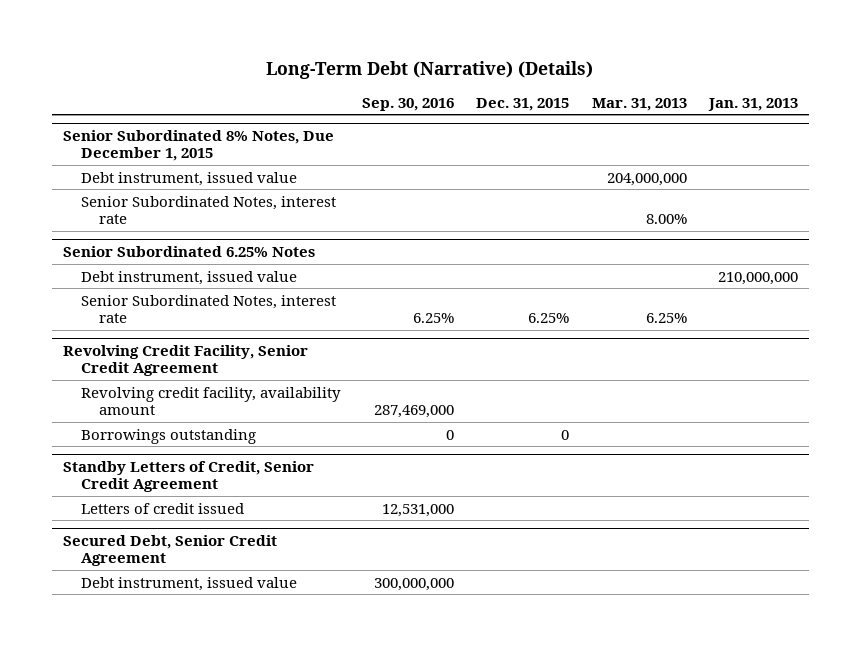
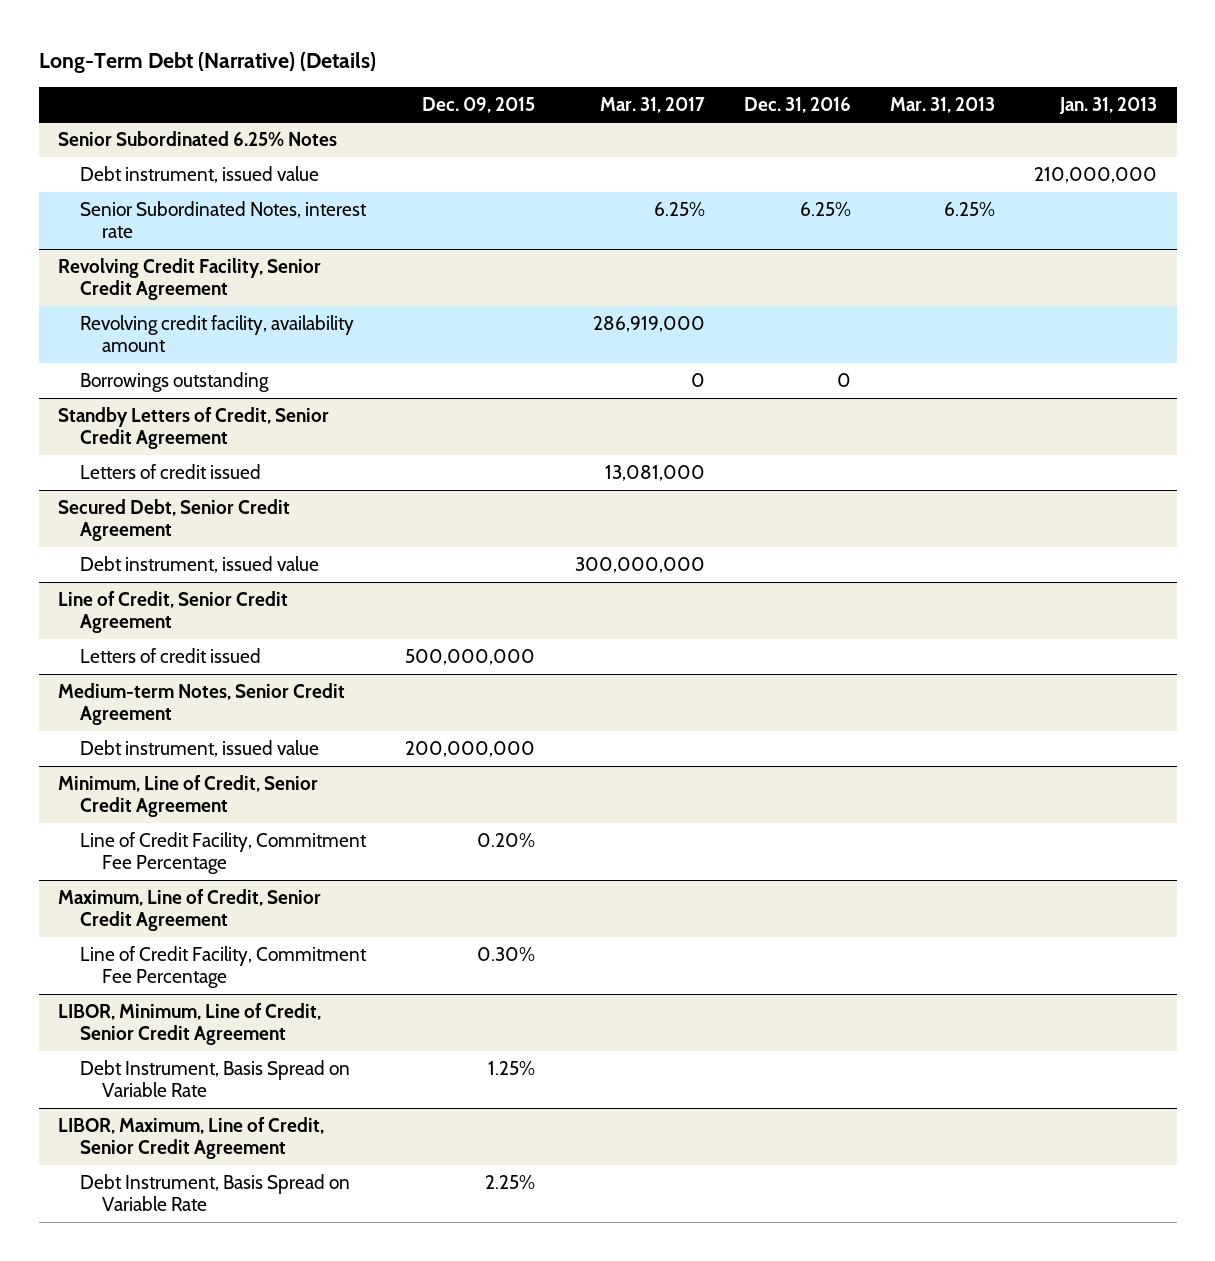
[362,97,455,111] Sep. 30, 2016 -> none
[476,97,570,111] Dec. 31, 2015 -> none
none -> [422,96,536,113] Dec. 09, 2015
none -> [599,96,705,113] Mar. 31, 2017
none -> [743,96,851,113] Dec. 31, 2016
[62,130,334,162] Senior Subordinated 8% Notes, Due December 1, 2015 -> none
[80,171,297,186] Debt instrument, issued value -> none
[80,195,336,224] Senior Subordinated Notes, interest rate -> none
none -> [58,590,289,633] Line of Credit, Senior Credit Agreement
none -> [80,647,262,663] Letters of credit issued
none -> [58,682,346,725] Medium-term Notes, Senior Credit Agreement
none -> [80,739,320,757] Debt instrument, issued value
none -> [58,774,319,817] Minimum, Line of Credit, Senior Credit Agreement
none -> [80,831,368,874] Line of Credit Facility, Commitment Fee Percentage
none -> [58,888,322,931] Maximum, Line of Credit, Senior Credit Agreement
none -> [80,945,368,988] Line of Credit Facility, Commitment Fee Percentage
none -> [58,1002,322,1045] LIBOR, Minimum, Line of Credit, Senior Credit Agreement
none -> [80,1059,351,1097] Debt Instrument, Basis Spread on Variable Rate
none -> [58,1116,325,1159] LIBOR, Maximum, Line of Credit, Senior Credit Agreement
none -> [80,1173,351,1211] Debt Instrument, Basis Spread on Variable Rate

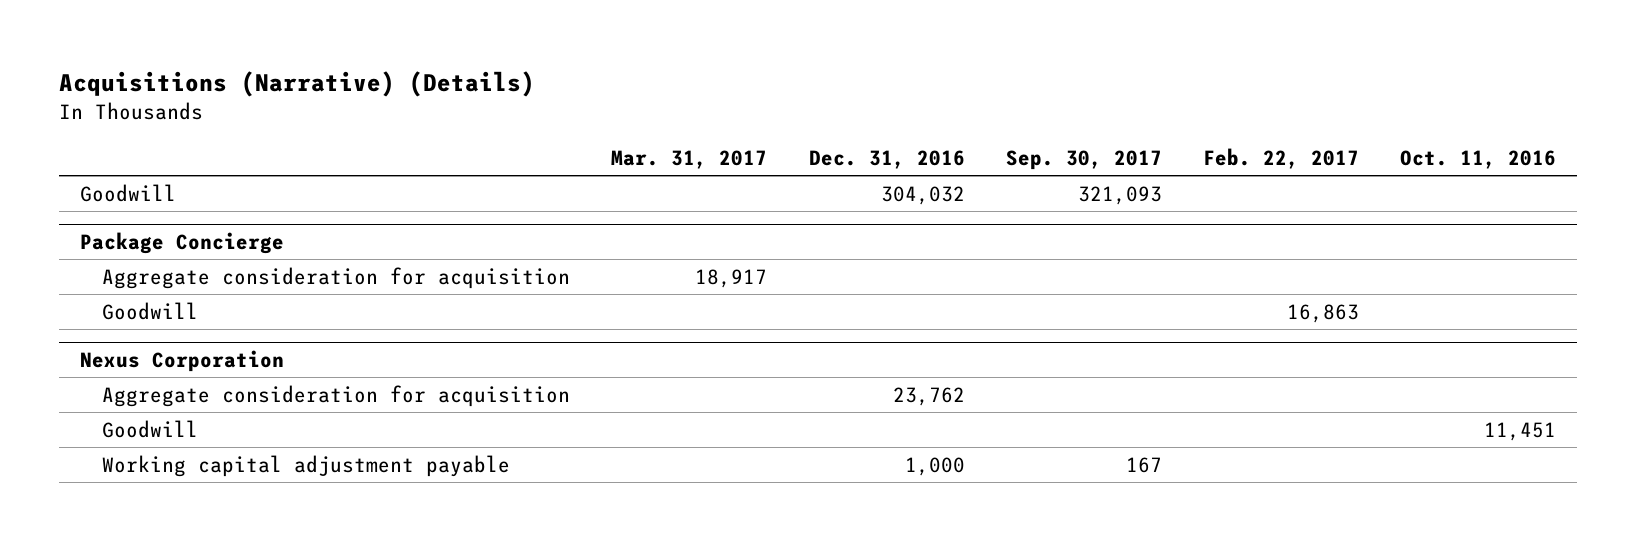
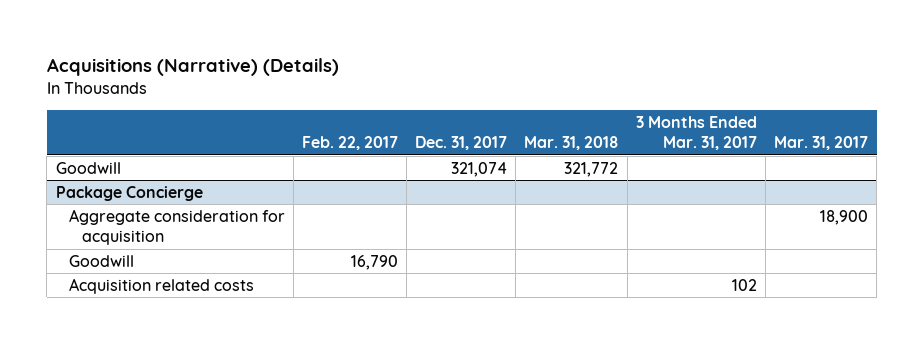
[808,149,965,169] Dec. 31, 2016 -> none
[1005,149,1162,170] Sep. 30, 2017 -> none
[1400,149,1557,169] Oct. 11, 2016 -> none
none -> [415,136,508,151] Dec. 31, 2017
none -> [524,136,619,151] Mar. 31, 2018
none -> [635,116,757,151] 3 Months Ended Mar. 31, 2017
[79,350,284,373] Nexus Corporation -> none
[102,384,571,407] Aggregate consideration for acquisition -> none
[102,419,199,438] Goodwill -> none
[102,454,511,477] Working capital adjustment payable -> none
[695,268,768,288] 18,917 -> [819,209,868,225] 18,900
[1286,303,1359,323] 16,863 -> [351,254,399,270] 16,790
none -> [68,277,254,294] Acquisition related costs

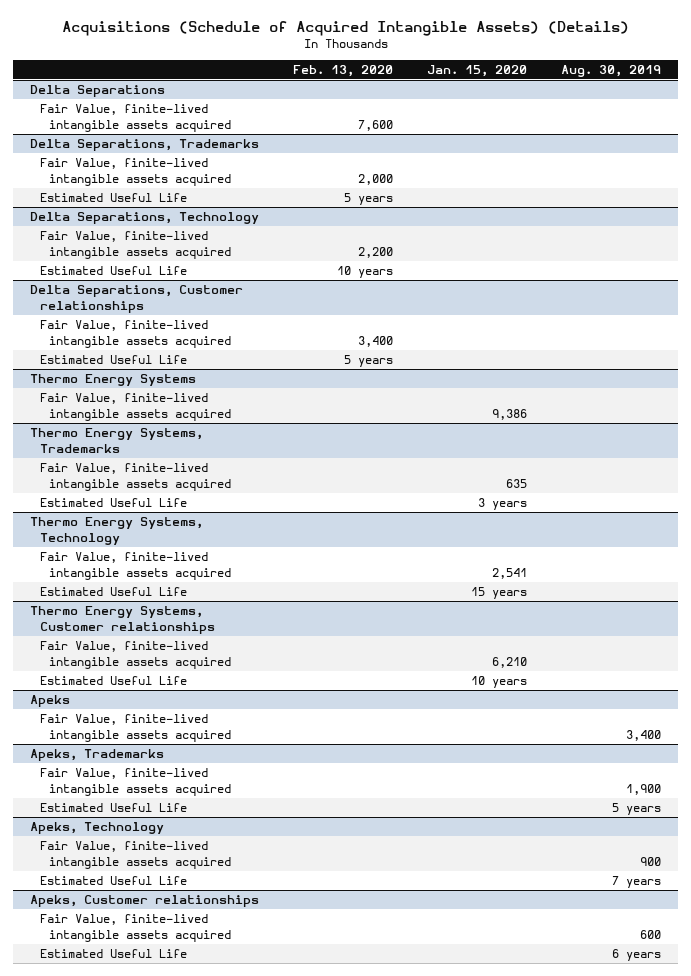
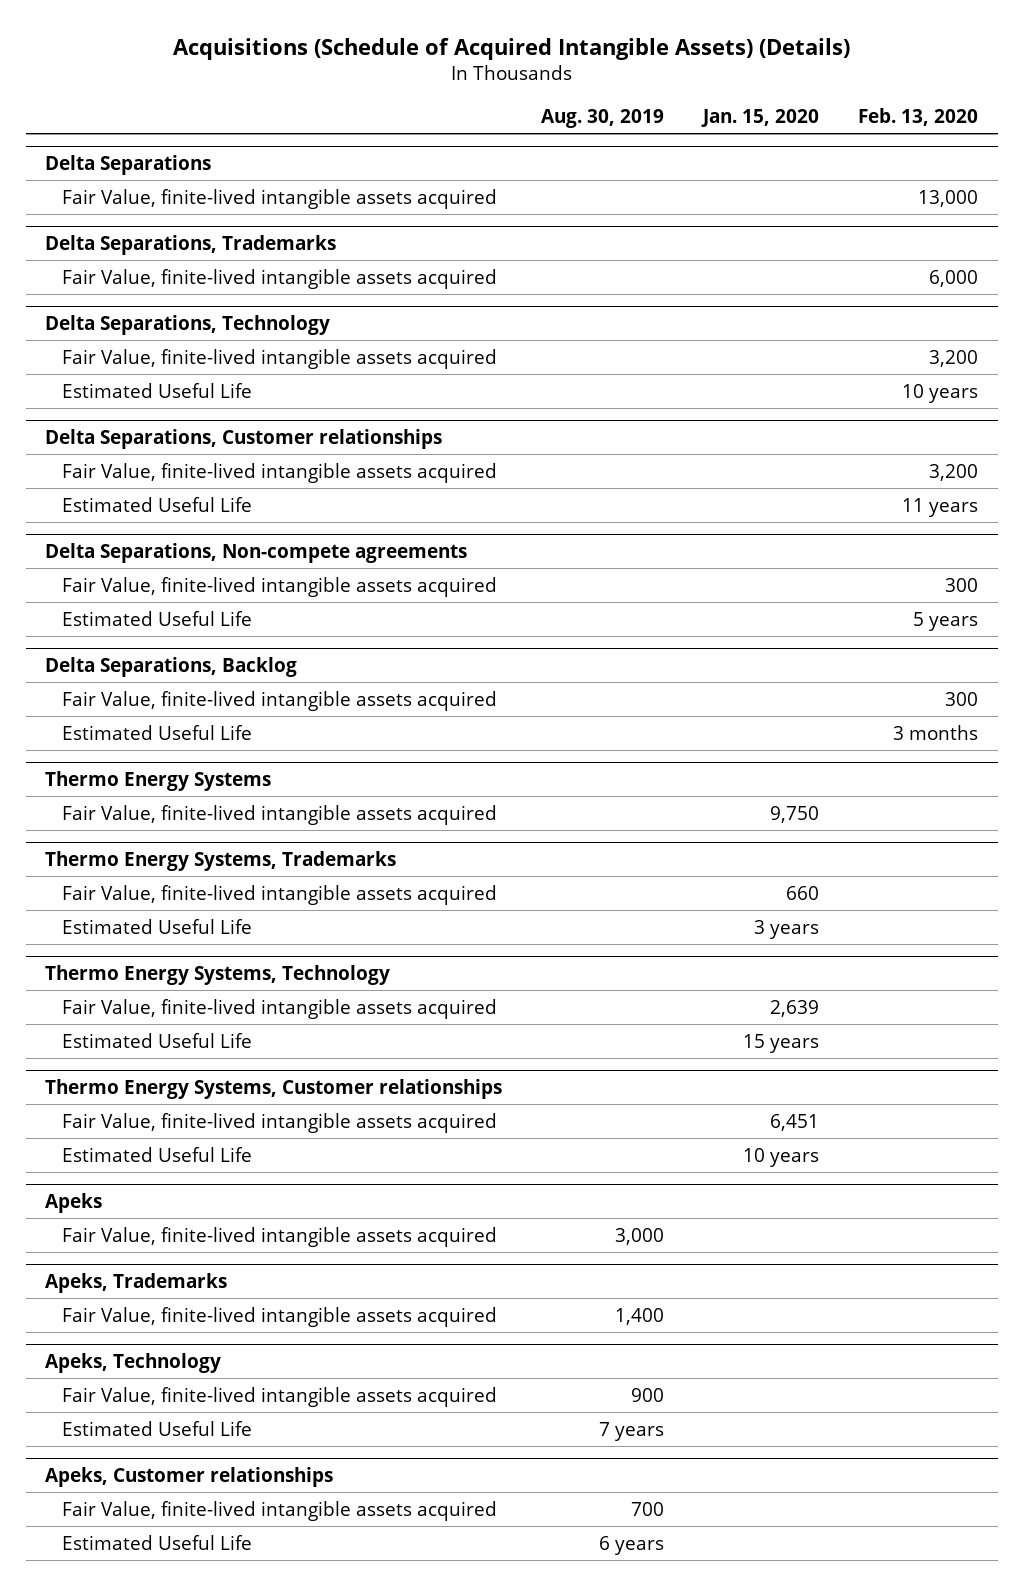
[358,119,394,131] 7,600 -> [918,189,979,207] 13,000
[39,193,187,203] Estimated Useful Life -> none
[358,173,394,185] 2,000 -> [929,269,979,287] 6,000
[358,246,394,258] 2,200 -> [929,349,979,367] 3,200
[358,335,394,347] 3,400 -> [929,463,979,481] 3,200
[344,355,394,368] 5 years -> [902,497,979,517] 11 years
none -> [45,542,468,563] Delta Separations, Non-compete agreements
none -> [61,576,497,597] Fair Value, finite-lived intangible assets acquired
none -> [61,610,252,626] Estimated Useful Life
none -> [45,656,298,677] Delta Separations, Backlog
none -> [61,690,497,711] Fair Value, finite-lived intangible assets acquired
none -> [61,724,252,740] Estimated Useful Life
[492,408,528,420] 9,386 -> [770,805,820,823] 9,750
[506,478,528,488] 635 -> [786,885,820,900] 660
[492,567,528,579] 2,541 -> [770,999,820,1017] 2,639
[492,656,528,668] 6,210 -> [770,1113,820,1131] 6,451
[626,729,662,741] 3,400 -> [615,1227,665,1245] 3,000
[39,803,187,813] Estimated Useful Life -> none
[626,783,662,795] 1,900 -> [615,1307,665,1325] 1,400
[640,929,662,939] 600 -> [631,1501,665,1516] 700

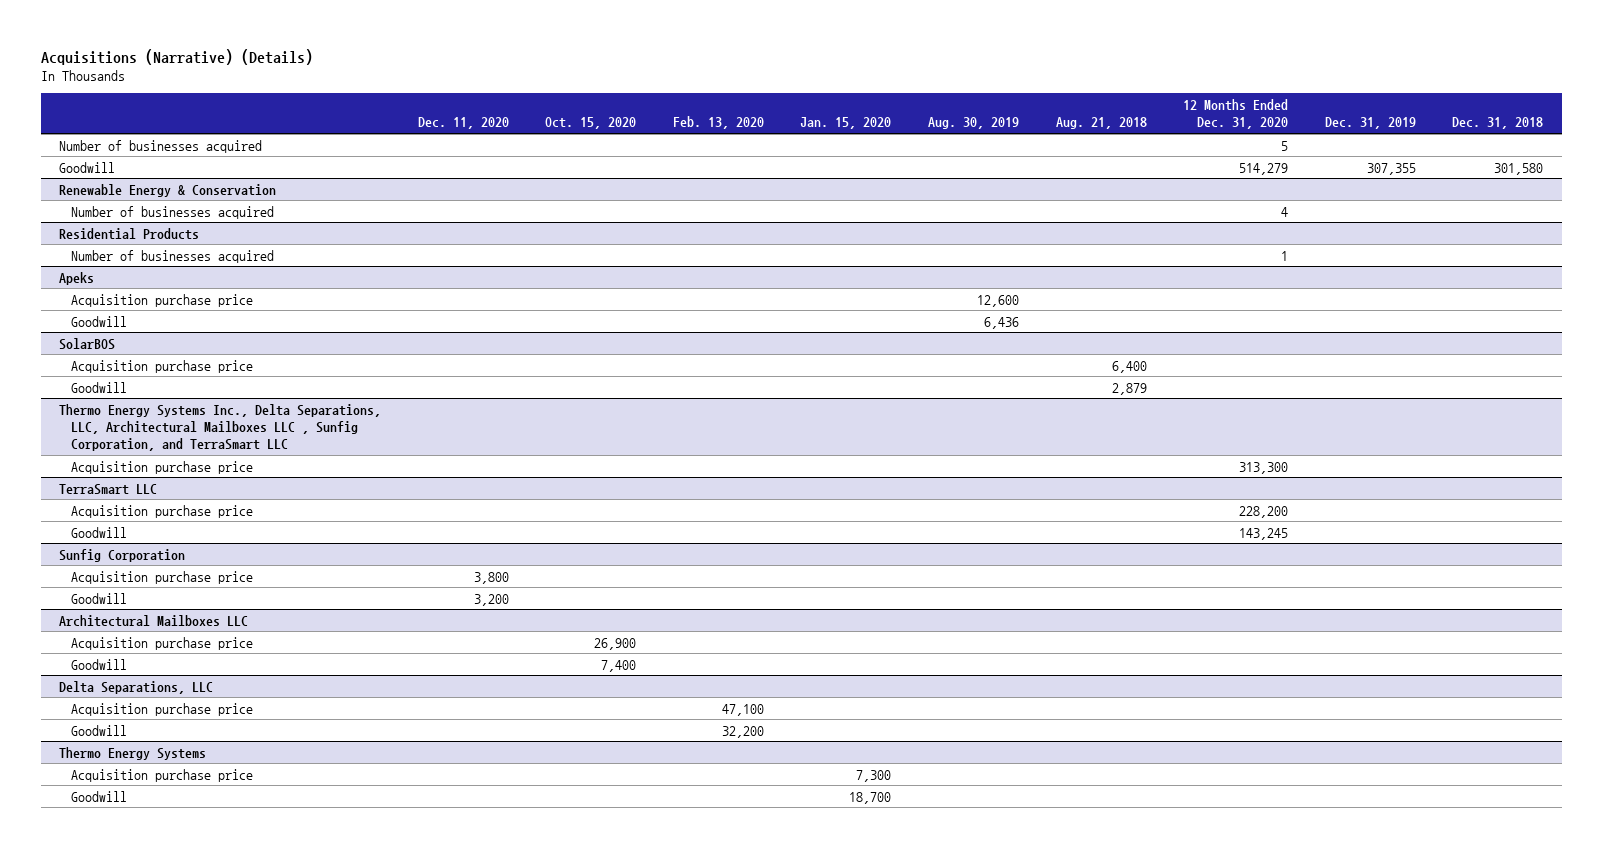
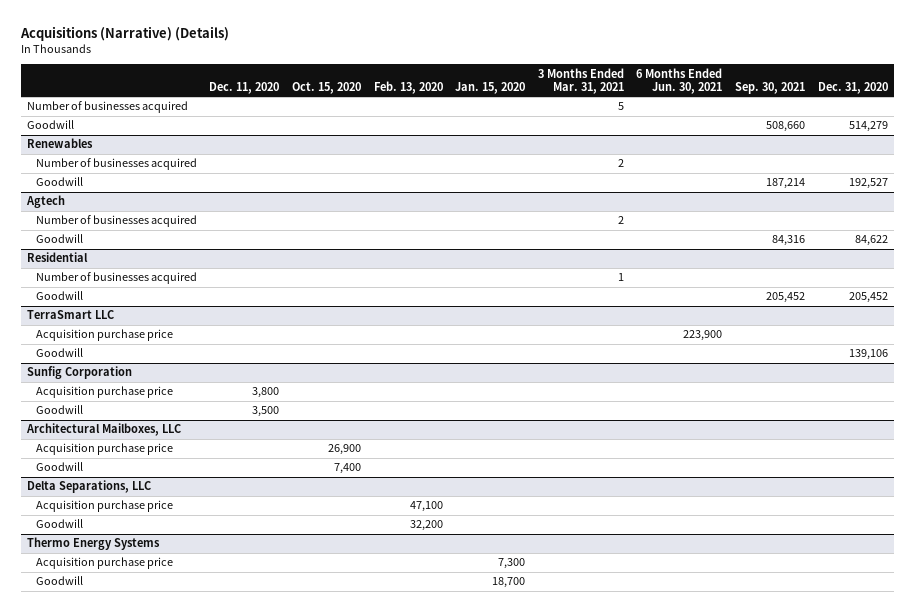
[927,117,1019,130] Aug. 30, 2019 -> none
[1055,117,1147,130] Aug. 21, 2018 -> none
[1183,98,1289,130] 12 Months Ended Dec. 31, 2020 -> none
[1324,117,1416,130] Dec. 31, 2019 -> none
[1452,117,1544,130] Dec. 31, 2018 -> none
none -> [537,67,624,95] 3 Months Ended Mar. 31, 2021
none -> [636,67,723,95] 6 Months Ended Jun. 30, 2021
none -> [734,82,805,95] Sep. 30, 2021
none -> [817,82,888,95] Dec. 31, 2020
[58,183,276,197] Renewable Energy & Conservation -> [27,138,94,149] Renewables
none -> [35,177,83,187] Goodwill
none -> [26,195,66,209] Agtech
none -> [35,215,197,228] Number of businesses acquired
none -> [35,234,83,244] Goodwill
[58,227,199,240] Residential Products -> [27,252,89,263] Residential
[58,271,94,285] Apeks -> none
[71,293,254,307] Acquisition purchase price -> none
[71,315,128,327] Goodwill -> none
[58,337,115,350] SolarBOS -> none
[71,359,254,373] Acquisition purchase price -> none
[71,381,128,393] Goodwill -> none
[58,403,381,452] Thermo Energy Systems Inc., Delta Separations, LLC, Architectural Mailboxes LLC , Sunfig Corporation, and TerraSmart LLC -> none
[71,460,254,474] Acquisition purchase price -> none
none -> [35,291,83,301] Goodwill
[473,593,509,606] 3,200 -> [252,406,280,418] 3,500
[58,614,248,627] Architectural Mailboxes LLC -> [26,423,182,437] Architectural Mailboxes, LLC

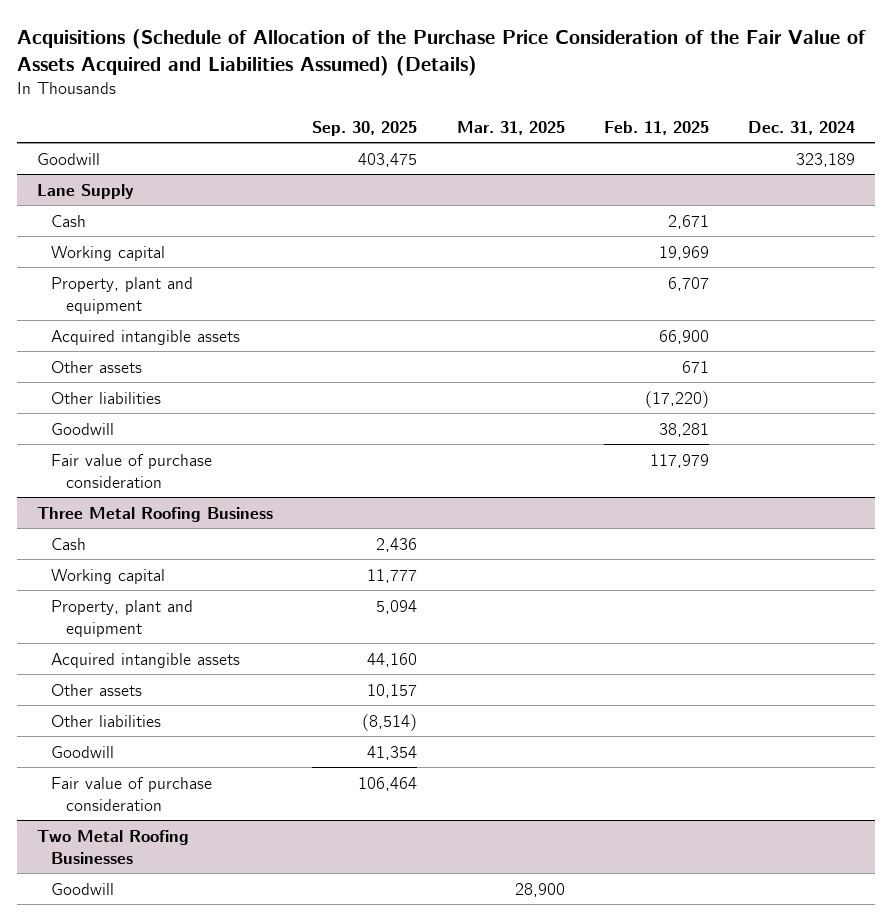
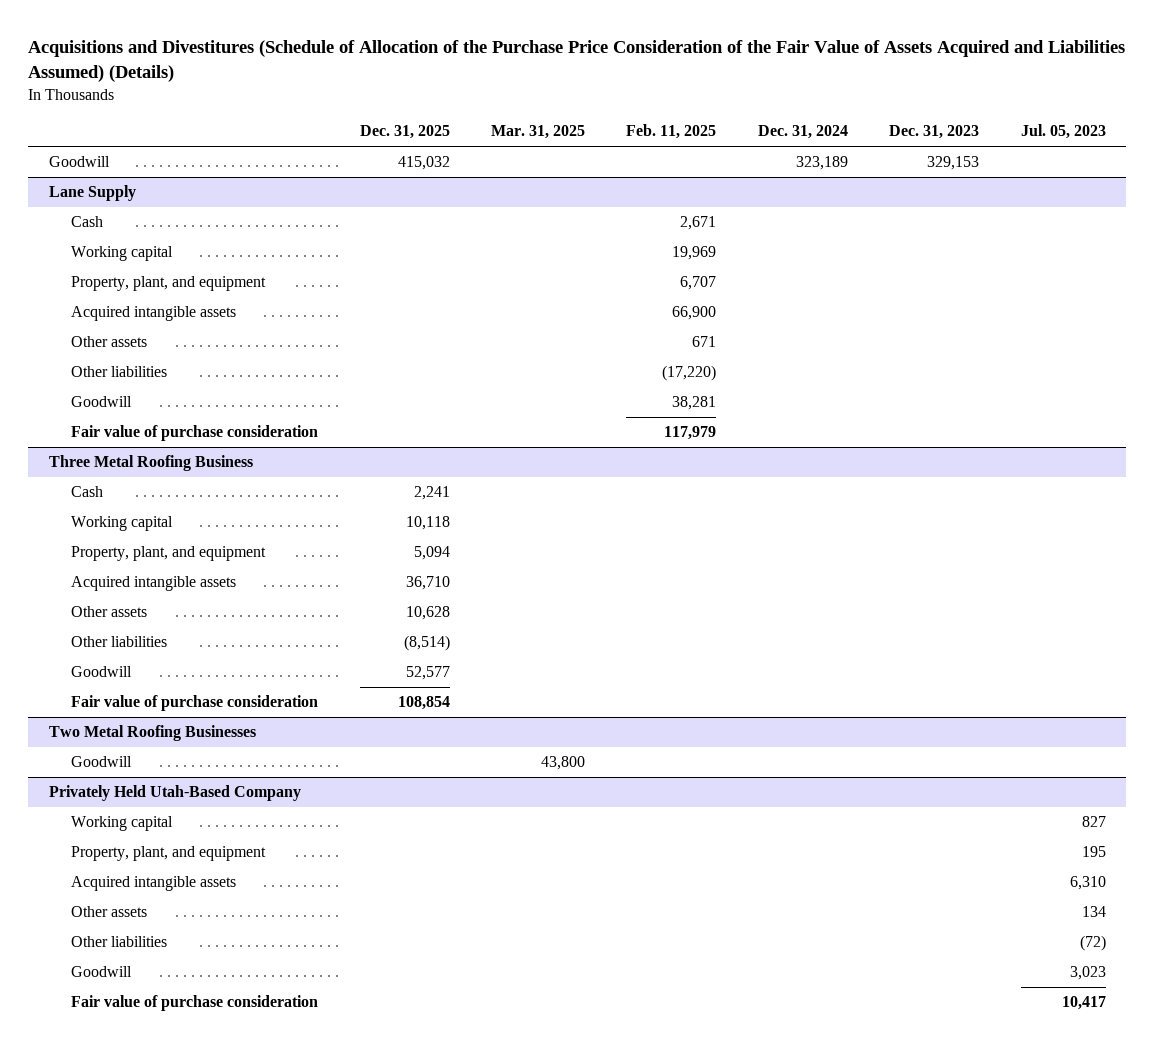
[17,28,867,76] Acquisitions (Schedule of Allocation of the Purchase Price Consideration of the Fair Value of Assets Acquired and Liabilities Assumed) (Details) -> [28,40,1126,83] Acquisitions and Divestitures (Schedule of Allocation of the Purchase Price Consideration of the Fair Value of Assets Acquired and Liabilities Assumed) (Details)
[312,120,418,136] Sep. 30, 2025 -> none
none -> [359,125,450,140] Dec. 31, 2025
none -> [889,125,980,140] Dec. 31, 2023
none -> [1020,124,1106,140] Jul. 05, 2023
[51,276,194,314] Property, plant and equipment -> [71,276,267,292] Property, plant, and equipment
[51,599,194,637] Property, plant and equipment -> [71,546,267,562] Property, plant, and equipment
[514,882,565,897] 28,900 -> [540,756,585,771] 43,800
none -> [48,785,301,802] Privately Held Utah-Based Company
none -> [71,816,174,832] Working capital
none -> [71,846,267,862] Property, plant, and equipment
none -> [71,876,237,892] Acquired intangible assets
none -> [71,906,148,918] Other assets
none -> [71,936,168,948] Other liabilities
none -> [71,966,133,978] Goodwill
none -> [71,995,319,1012] Fair value of purchase consideration

